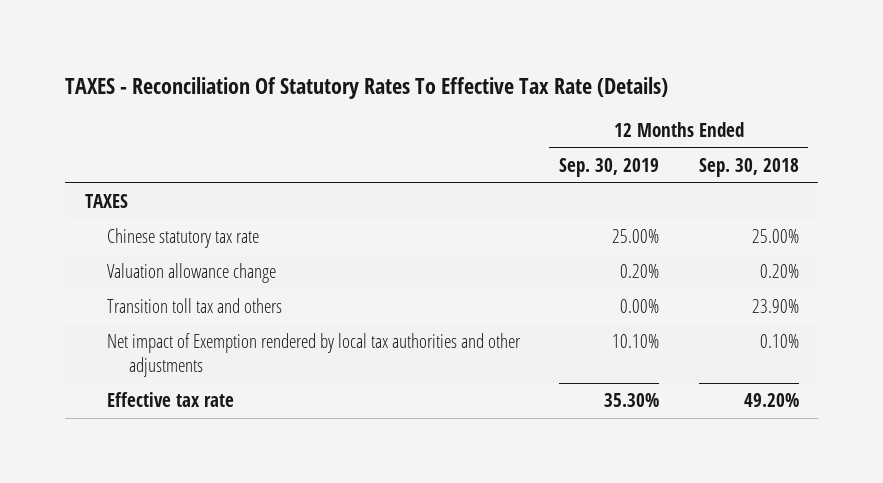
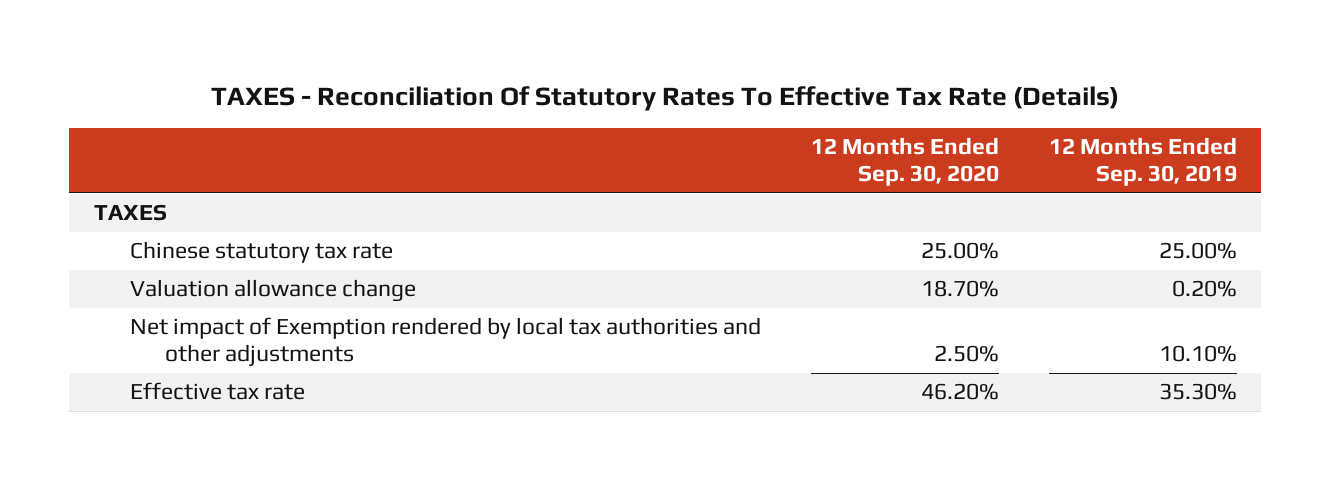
[698,157,799,177] Sep. 30, 2018 -> none
none -> [810,137,999,187] 12 Months Ended Sep. 30, 2020
[107,298,283,314] Transition toll tax and others -> none

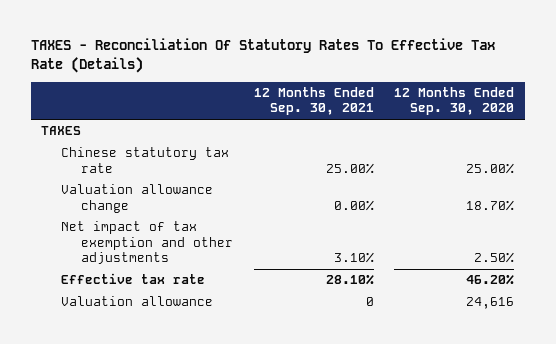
[1048,137,1237,187] 12 Months Ended Sep. 30, 2019 -> none
none -> [253,87,374,116] 12 Months Ended Sep. 30, 2021
[129,317,761,368] Net impact of Exemption rendered by local tax authorities and other adjustments -> [61,221,233,264] Net impact of tax exemption and other adjustments
none -> [61,296,214,307] Valuation allowance

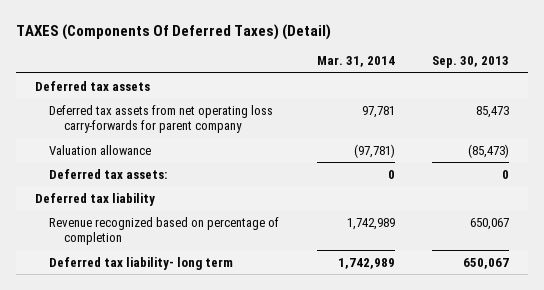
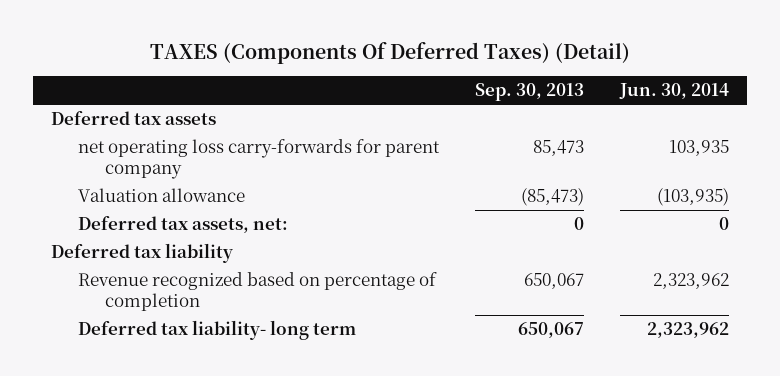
[316,56,395,68] Mar. 31, 2014 -> none
none -> [618,83,729,100] Jun. 30, 2014
[49,104,274,134] Deferred tax assets from net operating loss carry-forwards for parent company -> [77,139,440,180] net operating loss carry-forwards for parent company
[49,168,168,179] Deferred tax assets: -> [77,216,288,234] Deferred tax assets, net:

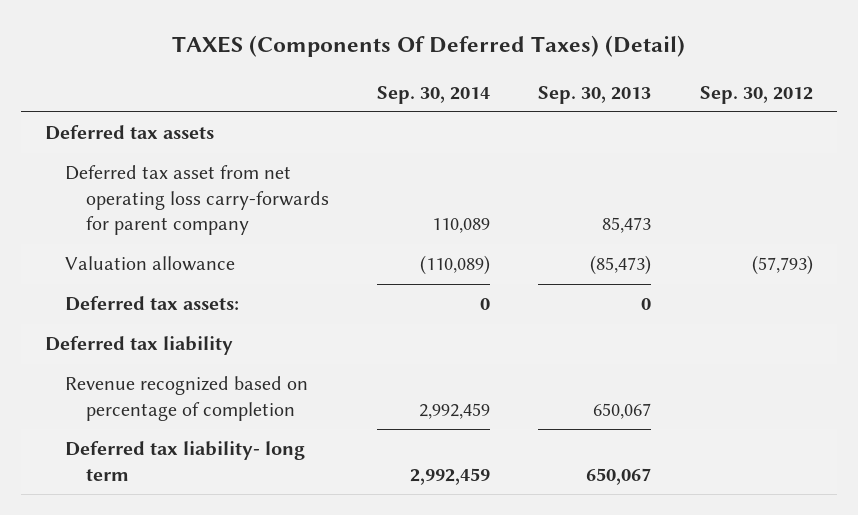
[618,83,729,100] Jun. 30, 2014 -> none
none -> [376,85,490,104] Sep. 30, 2014
none -> [699,85,813,104] Sep. 30, 2012
[77,139,440,180] net operating loss carry-forwards for parent company -> [65,165,329,236] Deferred tax asset from net operating loss carry-forwards for parent company
[77,216,288,234] Deferred tax assets, net: -> [65,296,240,312] Deferred tax assets:

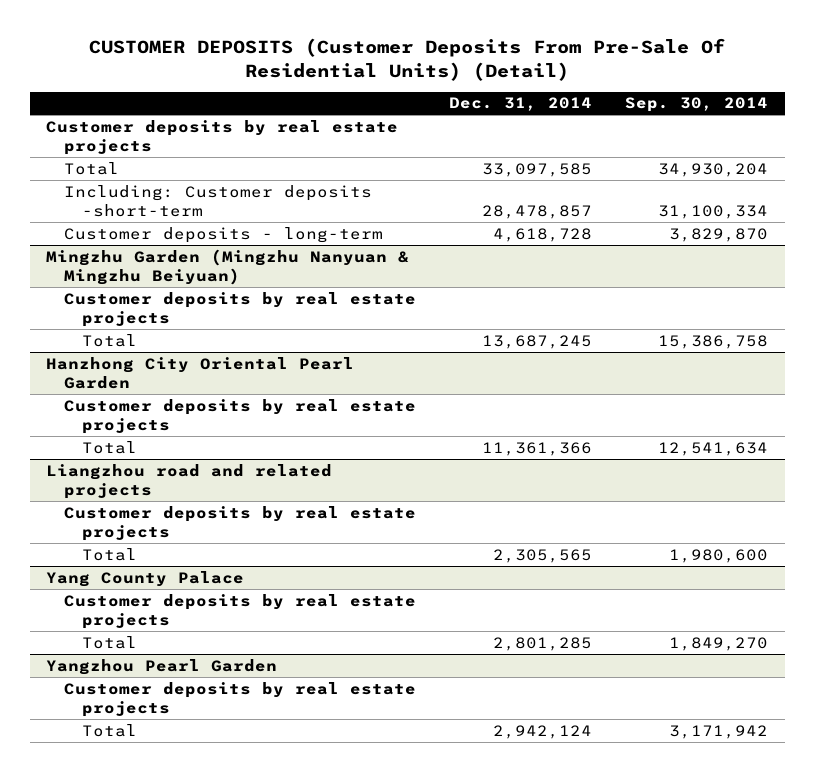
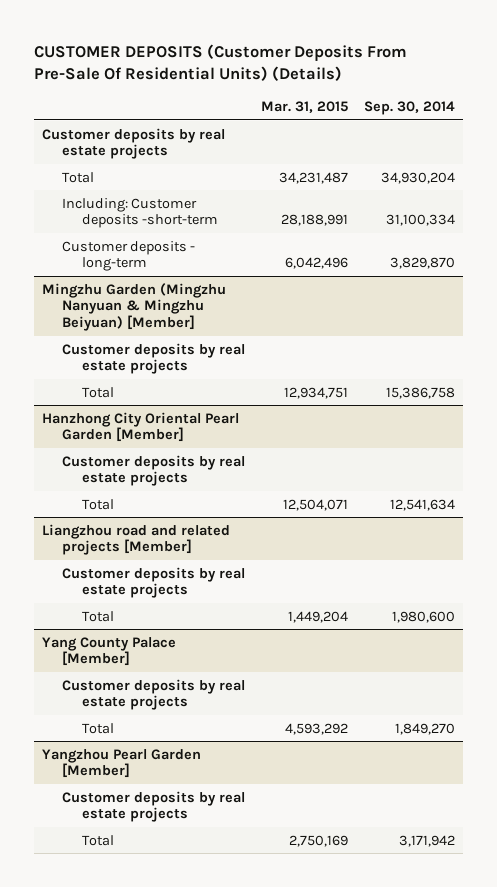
[89,38,726,81] CUSTOMER DEPOSITS (Customer Deposits From Pre-Sale Of Residential Units) (Detail) -> [34,43,408,81] CUSTOMER DEPOSITS (Customer Deposits From Pre-Sale Of Residential Units) (Details)
[449,97,593,112] Dec. 31, 2014 -> none
none -> [260,100,348,113] Mar. 31, 2015
[46,248,410,285] Mingzhu Garden (Mingzhu Nanyuan & Mingzhu Beiyuan) -> [42,282,227,332] Mingzhu Garden (Mingzhu Nanyuan & Mingzhu Beiyuan) [Member]
[46,356,355,389] Hanzhong City Oriental Pearl Garden -> [42,411,240,443] Hanzhong City Oriental Pearl Garden [Member]
[46,463,333,499] Liangzhou road and related projects -> [42,523,231,556] Liangzhou road and related projects [Member]
[46,570,245,587] Yang County Palace -> [42,636,177,667] Yang County Palace [Member]
[46,658,278,675] Yangzhou Pearl Garden -> [42,748,202,779] Yangzhou Pearl Garden [Member]

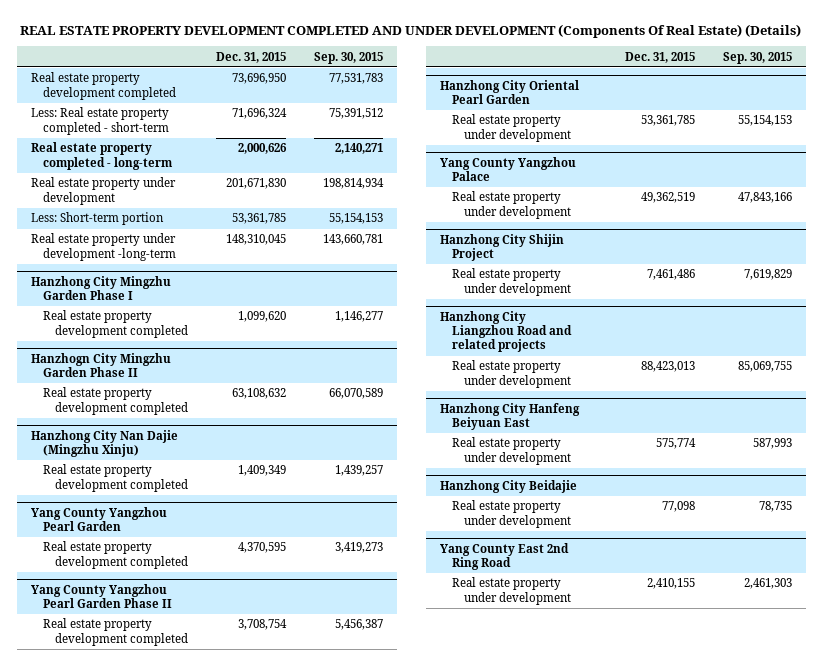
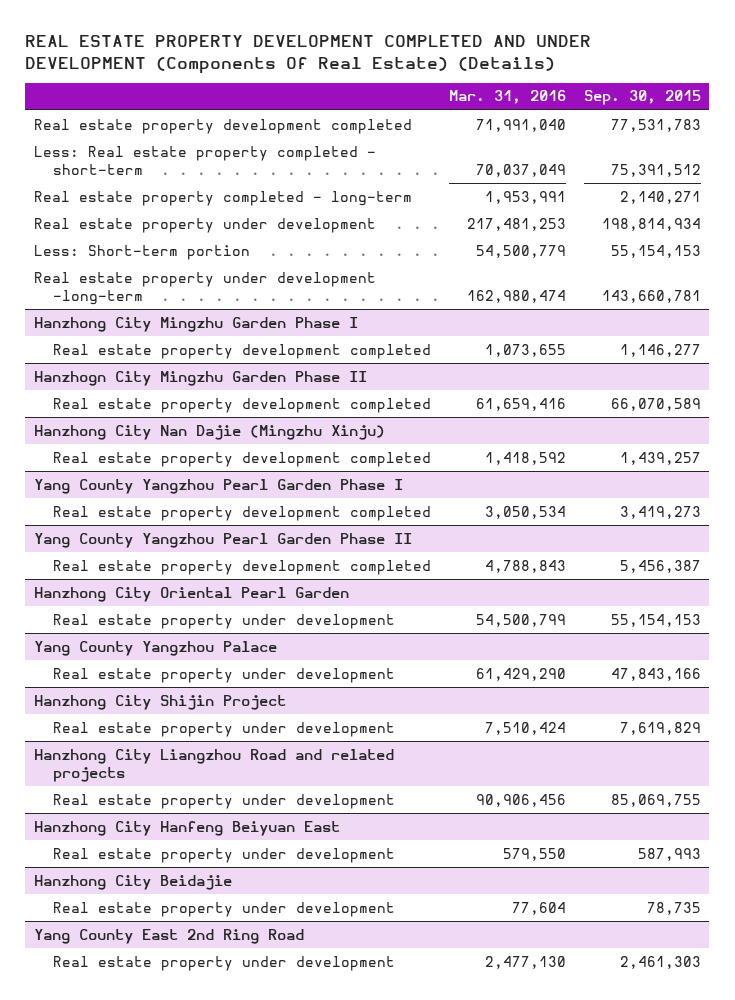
[215,51,286,63] Dec. 31, 2015 -> none
none -> [448,90,566,105] Mar. 31, 2016
[31,506,168,532] Yang County Yangzhou Pearl Garden -> [34,478,404,494] Yang County Yangzhou Pearl Garden Phase I

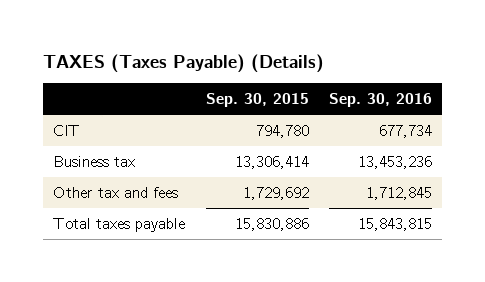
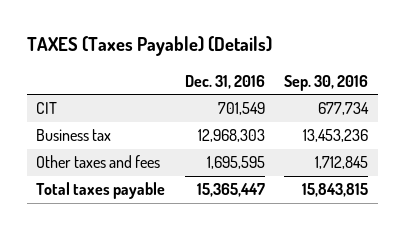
[205,93,309,108] Sep. 30, 2015 -> none
none -> [184,74,265,89] Dec. 31, 2016
[53,186,179,198] Other tax and fees -> [36,155,161,169] Other taxes and fees

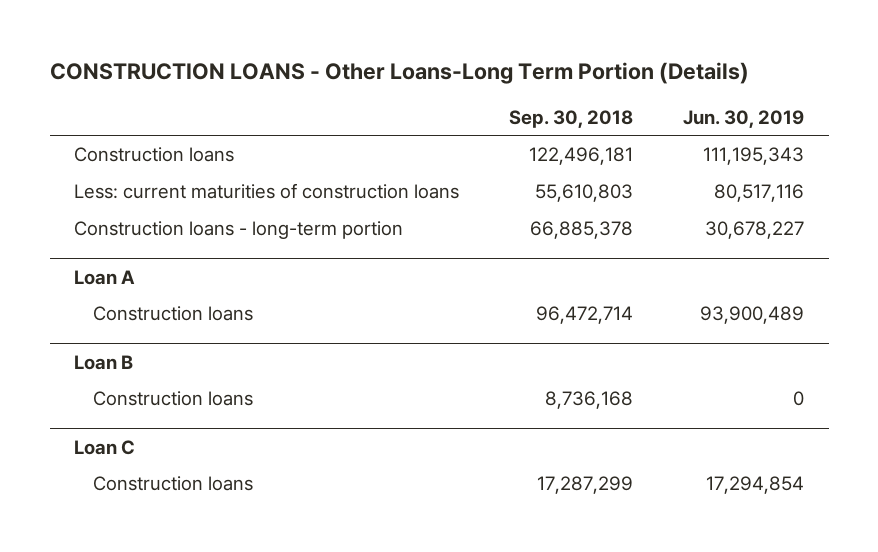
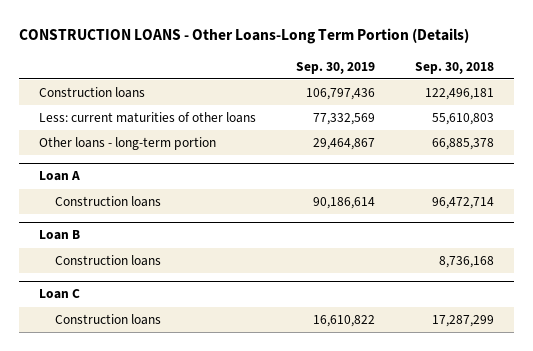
[682,109,804,128] Jun. 30, 2019 -> none
none -> [296,61,376,74] Sep. 30, 2019
[74,183,460,200] Less: current maturities of construction loans -> [39,112,257,124] Less: current maturities of other loans
[74,221,404,240] Construction loans - long-term portion -> [39,137,217,151] Other loans - long-term portion

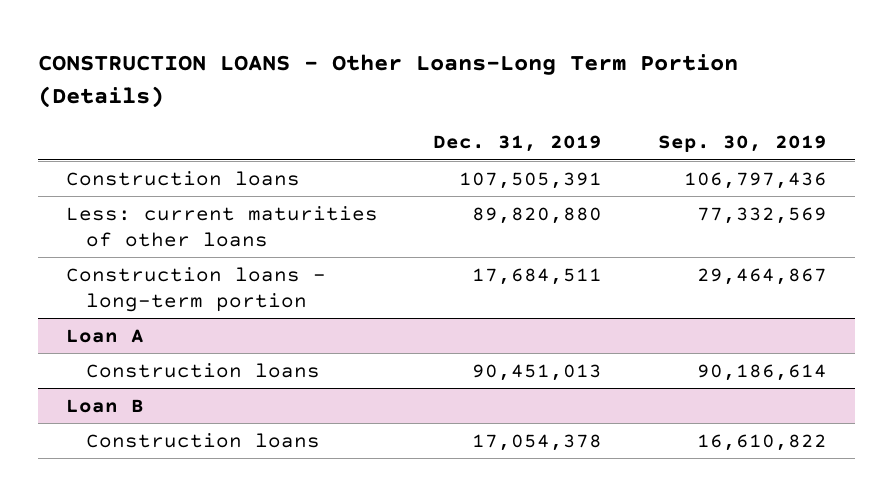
[415,61,495,74] Sep. 30, 2018 -> none
none -> [433,134,603,152] Dec. 31, 2019
[39,137,217,151] Other loans - long-term portion -> [65,266,326,312] Construction loans - long-term portion
[54,255,161,267] Construction loans -> none
[39,289,81,300] Loan C -> none

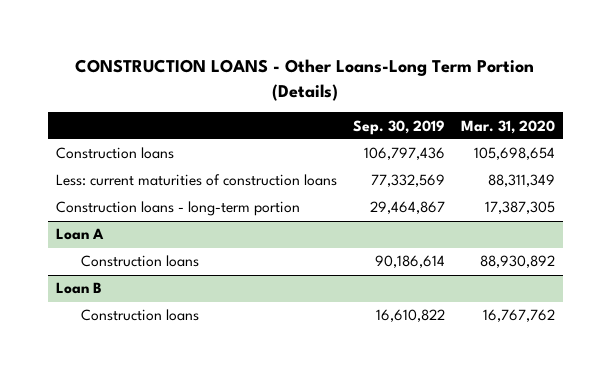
[433,134,603,152] Dec. 31, 2019 -> none
none -> [460,119,555,134] Mar. 31, 2020
[65,205,378,247] Less: current maturities of other loans -> [55,174,337,187] Less: current maturities of construction loans

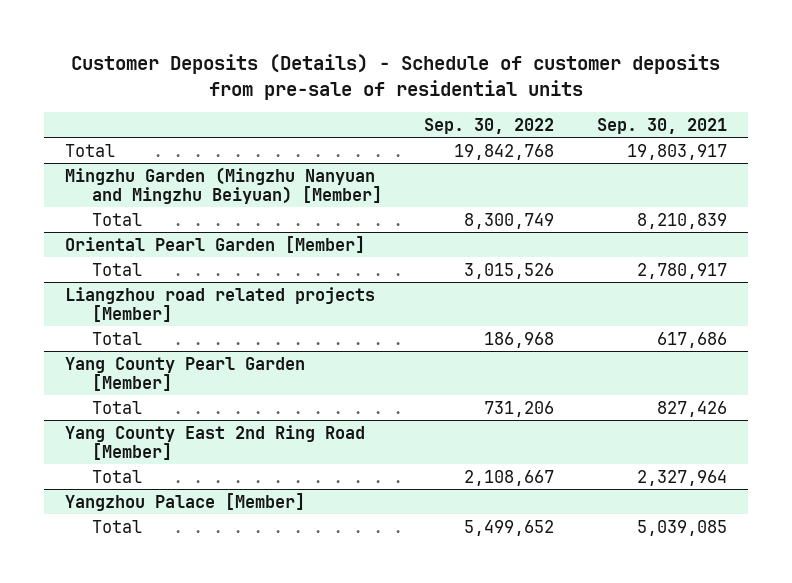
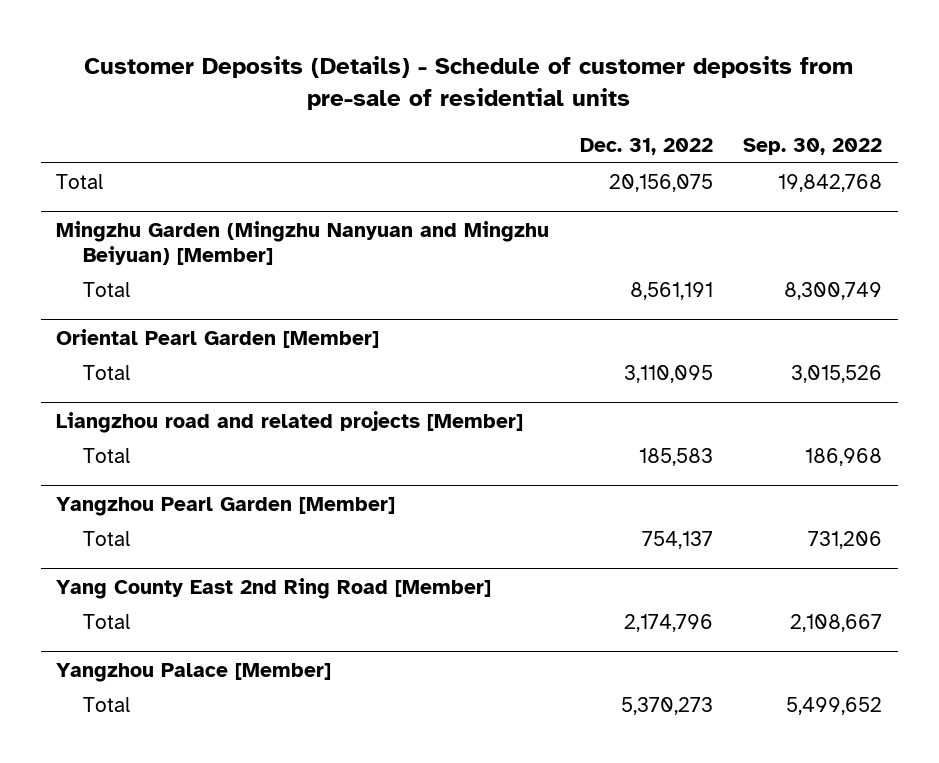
[596,117,727,134] Sep. 30, 2021 -> none
none -> [579,138,713,156] Dec. 31, 2022
[65,286,376,322] Liangzhou road related projects [Member] -> [56,410,524,433] Liangzhou road and related projects [Member]
[65,356,306,391] Yang County Pearl Garden [Member] -> [56,496,396,516] Yangzhou Pearl Garden [Member]

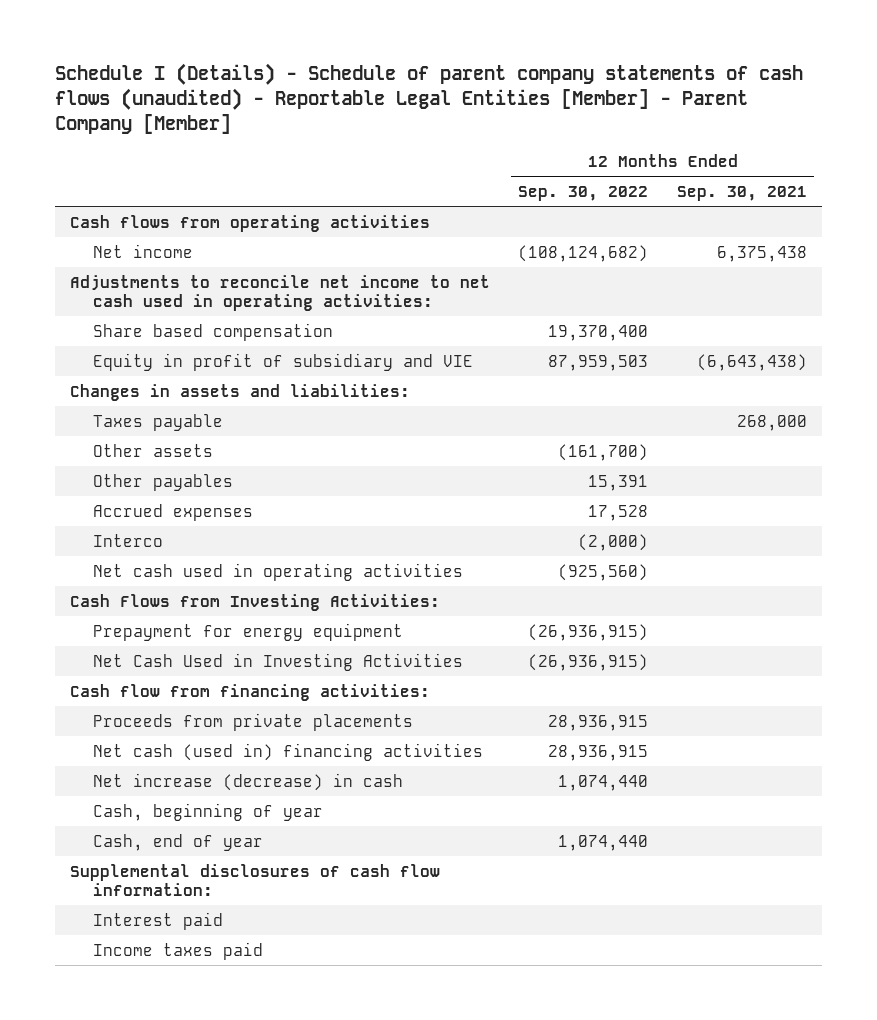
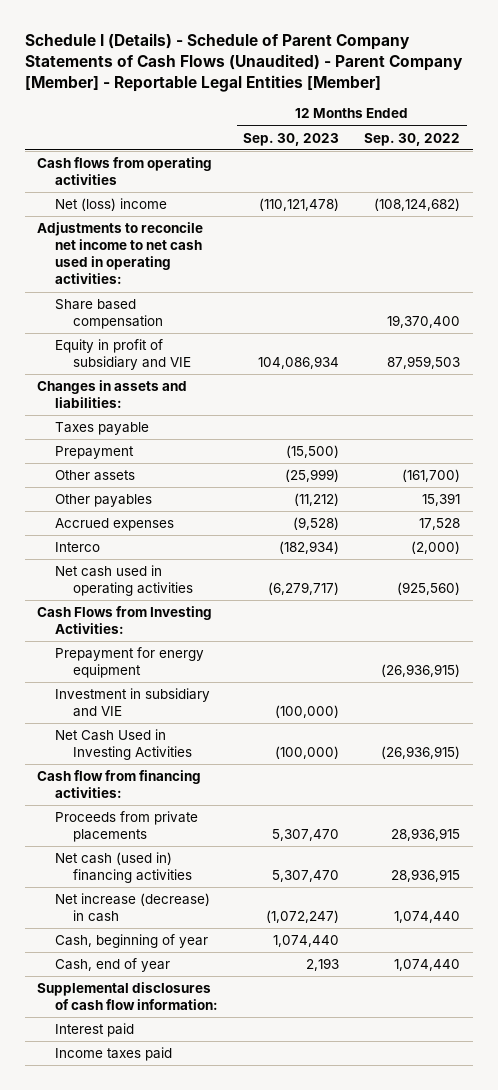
[55,63,804,135] Schedule I (Details) - Schedule of parent company statements of cash flows (unaudited) - Reportable Legal Entities [Member] - Parent Company [Member] -> [24,32,463,92] Schedule I (Details) - Schedule of Parent Company Statements of Cash Flows (Unaudited) - Parent Company [Member] - Reportable Legal Entities [Member]
[677,185,808,201] Sep. 30, 2021 -> none
none -> [243,132,340,146] Sep. 30, 2023
[92,243,193,258] Net income -> [54,198,167,212] Net (loss) income
none -> [54,446,134,460] Prepayment
none -> [54,688,210,718] Investment in subsidiary and VIE

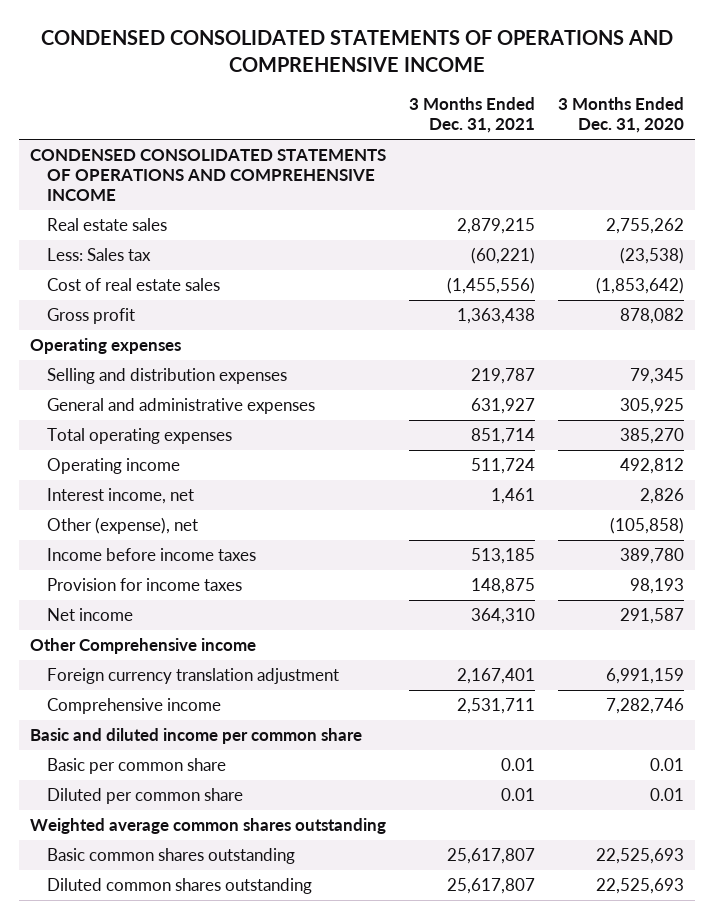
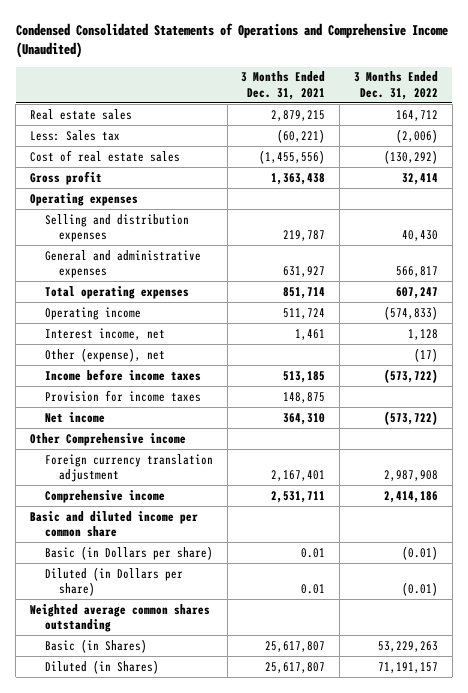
[40,30,673,72] CONDENSED CONSOLIDATED STATEMENTS OF OPERATIONS AND COMPREHENSIVE INCOME -> [15,23,448,59] Condensed Consolidated Statements of Operations and Comprehensive Income (Unaudited)
[557,97,684,134] 3 Months Ended Dec. 31, 2020 -> none
none -> [353,71,438,100] 3 Months Ended Dec. 31, 2022
[29,149,386,202] CONDENSED CONSOLIDATED STATEMENTS OF OPERATIONS AND COMPREHENSIVE INCOME -> none
[46,758,226,775] Basic per common share -> [44,545,213,560] Basic (in Dollars per share)
[46,788,243,805] Diluted per common share -> [44,566,183,597] Diluted (in Dollars per share)
[46,848,295,865] Basic common shares outstanding -> [44,638,147,653] Basic (in Shares)
[46,878,312,895] Diluted common shares outstanding -> [44,659,159,674] Diluted (in Shares)

